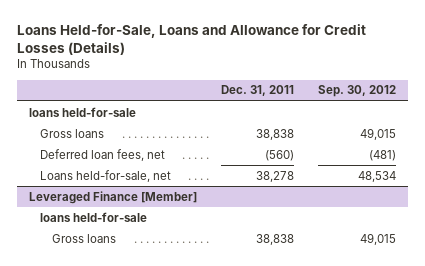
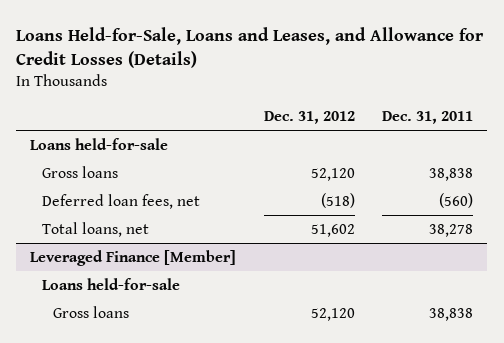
[16,23,366,55] Loans Held-for-Sale, Loans and Allowance for Credit Losses (Details) -> [16,26,485,68] Loans Held-for-Sale, Loans and Leases, and Allowance for Credit Losses (Details)
[318,85,397,98] Sep. 30, 2012 -> none
none -> [263,110,355,124] Dec. 31, 2012
[28,106,136,117] loans held-for-sale -> [30,138,169,151] Loans held-for-sale
[40,169,172,182] Loans held-for-sale, net -> [41,222,149,238] Total loans, net
[40,211,148,222] loans held-for-sale -> [41,278,180,291] Loans held-for-sale

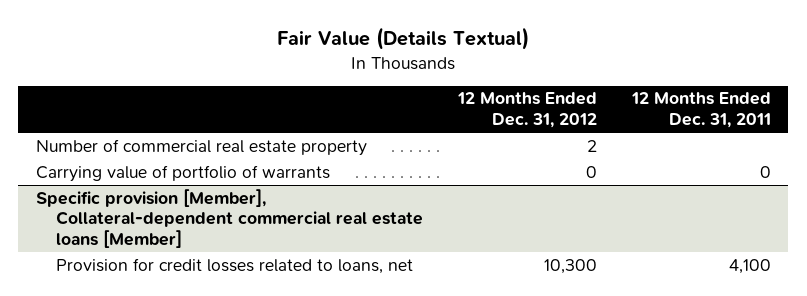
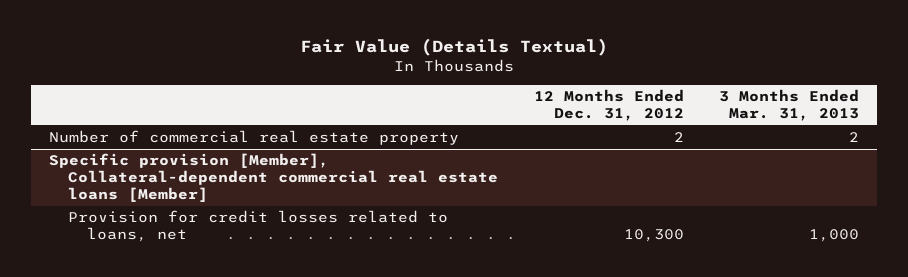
[630,92,771,129] 12 Months Ended Dec. 31, 2011 -> none
none -> [719,89,860,121] 3 Months Ended Mar. 31, 2013
[35,164,330,182] Carrying value of portfolio of warrants -> none

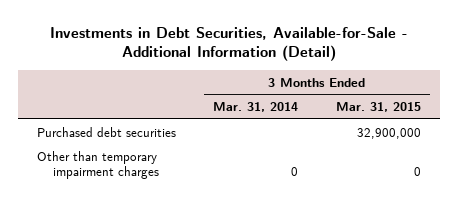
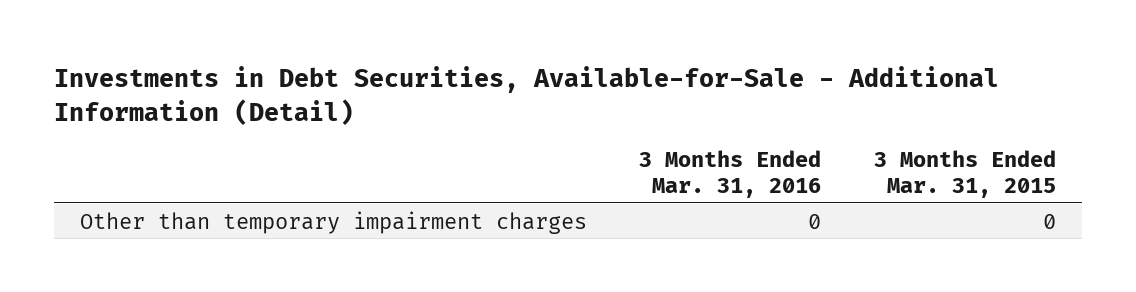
[213,101,299,112] Mar. 31, 2014 -> none
none -> [639,149,822,199] 3 Months Ended Mar. 31, 2016
[36,126,176,137] Purchased debt securities -> none

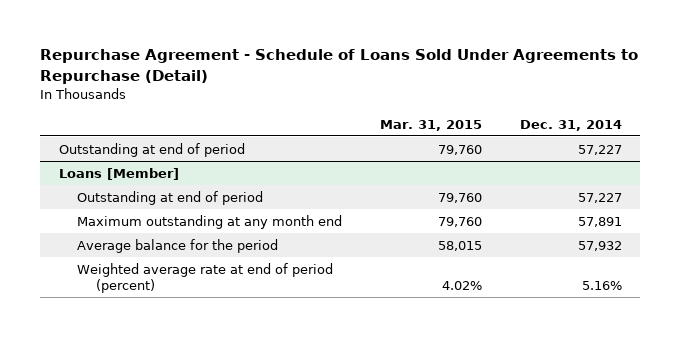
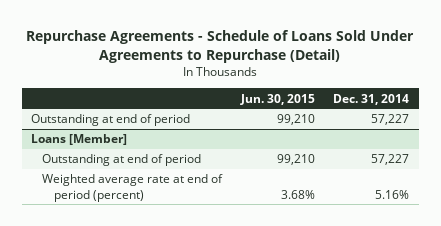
[39,49,638,84] Repurchase Agreement - Schedule of Loans Sold Under Agreements to Repurchase (Detail) -> [26,29,415,63] Repurchase Agreements - Schedule of Loans Sold Under Agreements to Repurchase (Detail)
[379,119,482,131] Mar. 31, 2015 -> none
none -> [239,93,315,105] Jun. 30, 2015
[77,214,343,229] Maximum outstanding at any month end -> none
[77,238,279,253] Average balance for the period -> none

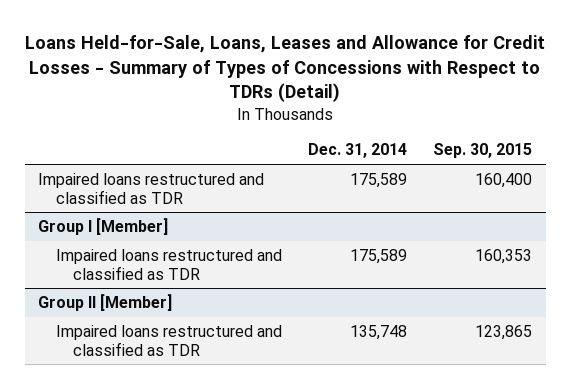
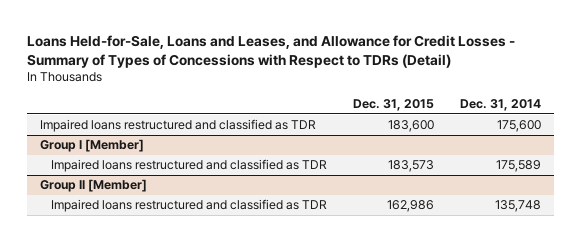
[25,35,546,103] Loans Held-for-Sale, Loans, Leases and Allowance for Credit Losses - Summary of Types of Concessions with Respect to TDRs (Detail) -> [26,34,515,68] Loans Held-for-Sale, Loans and Leases, and Allowance for Credit Losses - Summary of Types of Concessions with Respect to TDRs (Detail)
[433,143,533,159] Sep. 30, 2015 -> none
none -> [352,98,434,111] Dec. 31, 2015
[349,173,407,189] 175,589 -> [496,120,541,133] 175,600

